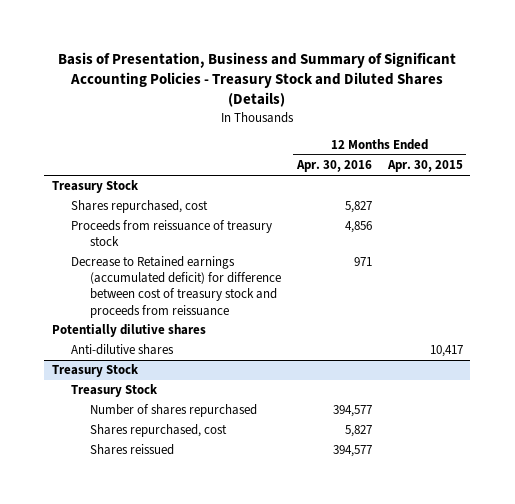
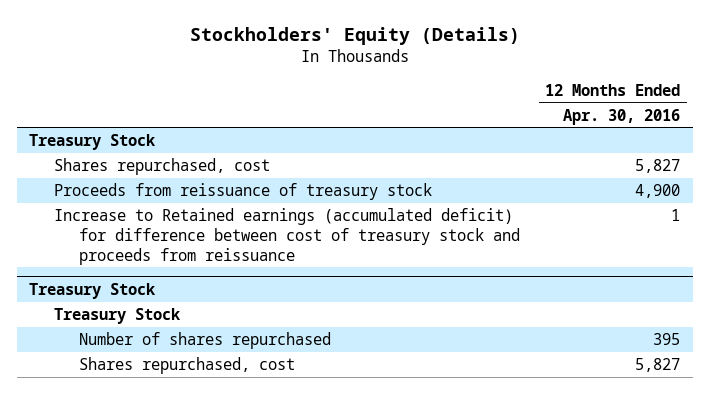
[58,52,457,108] Basis of Presentation, Business and Summary of Significant Accounting Policies - Treasury Stock and Diluted Shares (Details) -> [189,26,520,45] Stockholders' Equity (Details)
[386,160,463,173] Apr. 30, 2015 -> none
[52,324,207,338] Potentially dilutive shares -> none
[71,344,175,356] Anti-dilutive shares -> none
[344,221,372,234] 4,856 -> [635,184,681,199] 4,900
[71,256,282,318] Decrease to Retained earnings (accumulated deficit) for difference between cost of treasury stock and proceeds from reissuance -> [54,208,521,265] Increase to Retained earnings (accumulated deficit) for difference between cost of treasury stock and proceeds from reissuance
[353,257,372,267] 971 -> [671,209,681,222] 1
[332,405,372,418] 394,577 -> [653,333,681,346] 395
[90,444,175,456] Shares reissued -> none

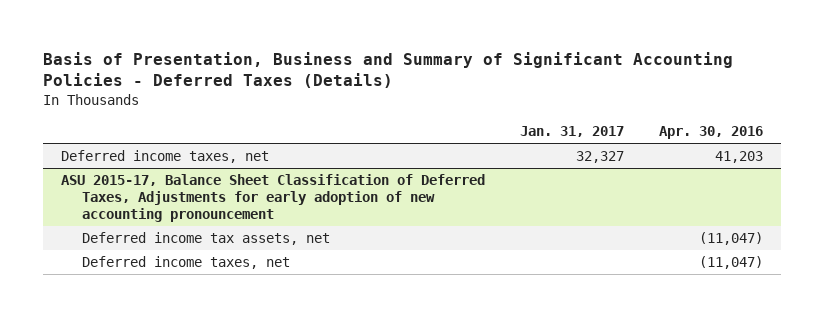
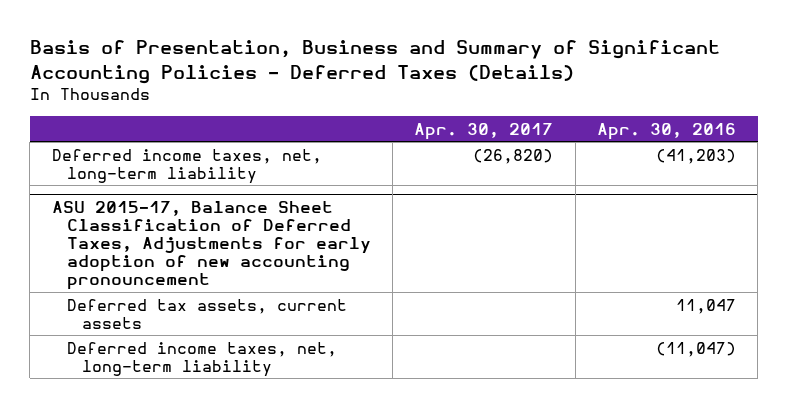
[519,126,624,138] Jan. 31, 2017 -> none
none -> [414,122,554,140] Apr. 30, 2017
[60,150,269,164] Deferred income taxes, net -> [51,148,322,184] Deferred income taxes, net, long-term liability
[715,151,764,164] 41,203 -> [656,148,737,164] (41,203)
[82,232,331,246] Deferred income tax assets, net -> [66,298,347,329] Deferred tax assets, current assets
[699,232,764,246] (11,047) -> [676,298,737,314] 11,047
[82,256,291,270] Deferred income taxes, net -> [66,341,337,377] Deferred income taxes, net, long-term liability

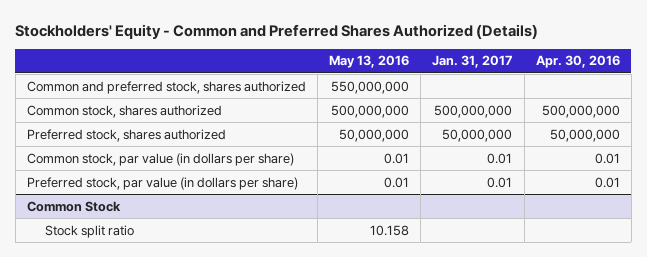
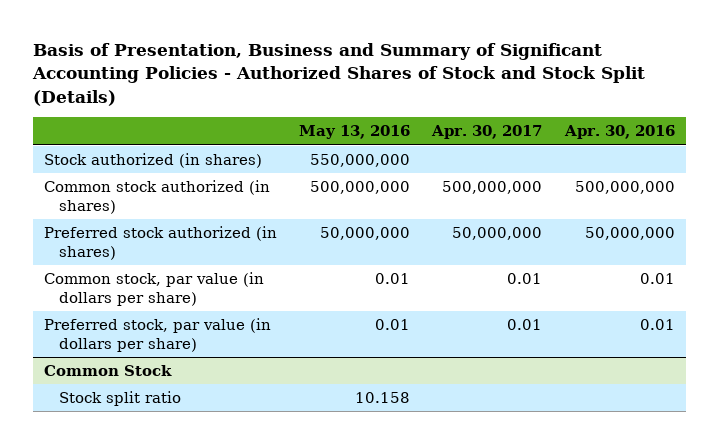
[15,23,539,39] Stockholders' Equity - Common and Preferred Shares Authorized (Details) -> [32,43,646,106] Basis of Presentation, Business and Summary of Significant Accounting Policies - Authorized Shares of Stock and Stock Split (Details)
[432,55,513,69] Jan. 31, 2017 -> none
none -> [431,125,543,140] Apr. 30, 2017
[26,80,306,94] Common and preferred stock, shares authorized -> [44,153,263,169] Stock authorized (in shares)
[26,104,222,118] Common stock, shares authorized -> [44,180,271,215] Common stock authorized (in shares)
[26,128,226,142] Preferred stock, shares authorized -> [44,226,278,261] Preferred stock authorized (in shares)

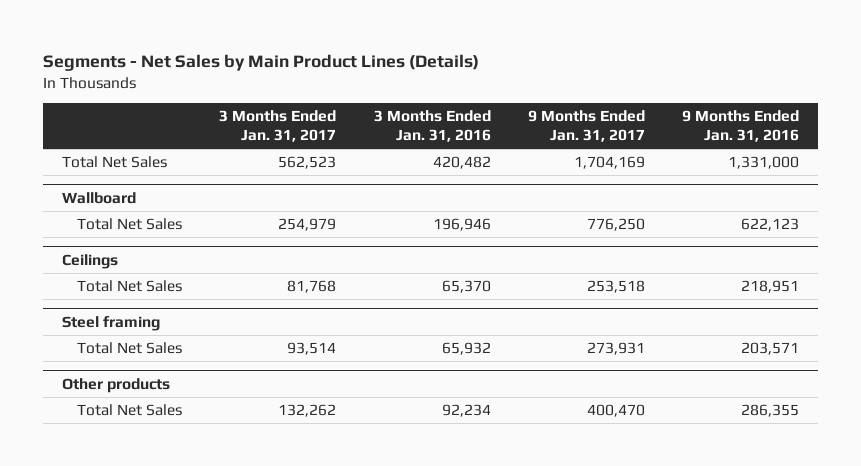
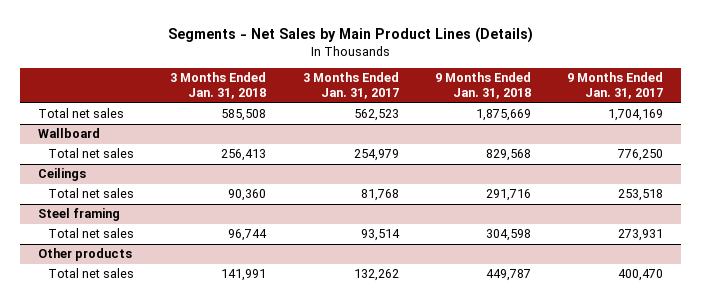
[373,110,491,143] 3 Months Ended Jan. 31, 2016 -> none
[682,110,800,143] 9 Months Ended Jan. 31, 2016 -> none
none -> [170,72,267,100] 3 Months Ended Jan. 31, 2018
none -> [434,72,531,100] 9 Months Ended Jan. 31, 2018
[61,156,167,169] Total Net Sales -> [38,108,125,119] Total net sales
[76,218,182,231] Total Net Sales -> [48,148,135,159] Total net sales
[76,280,182,293] Total Net Sales -> [48,188,135,199] Total net sales
[76,342,182,355] Total Net Sales -> [48,228,135,239] Total net sales
[76,404,182,417] Total Net Sales -> [48,268,135,279] Total net sales

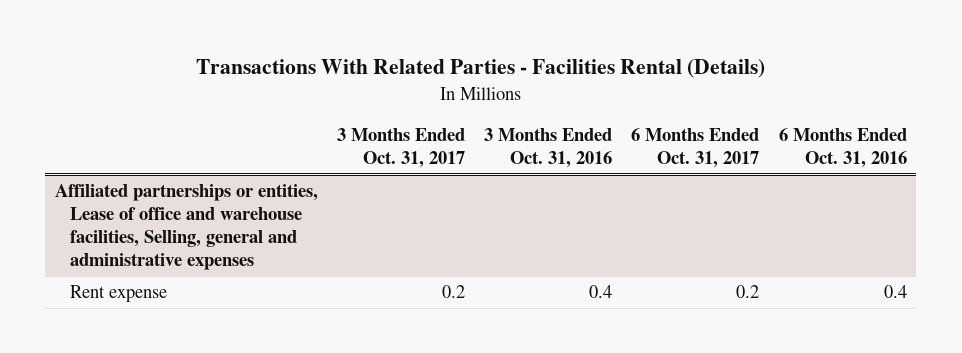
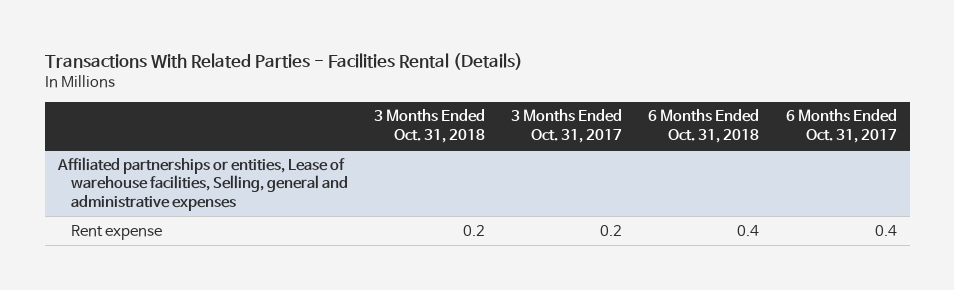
[484,127,613,168] 3 Months Ended Oct. 31, 2016 -> none
[778,127,907,168] 6 Months Ended Oct. 31, 2016 -> none
none -> [374,109,486,143] 3 Months Ended Oct. 31, 2018
none -> [648,109,760,143] 6 Months Ended Oct. 31, 2018
[54,184,318,271] Affiliated partnerships or entities, Lease of office and warehouse facilities, Selling, general and administrative expenses -> [56,156,348,211] Affiliated partnerships or entities, Lease of warehouse facilities, Selling, general and administrative expenses
[736,285,760,299] 0.2 -> [874,224,897,236] 0.4

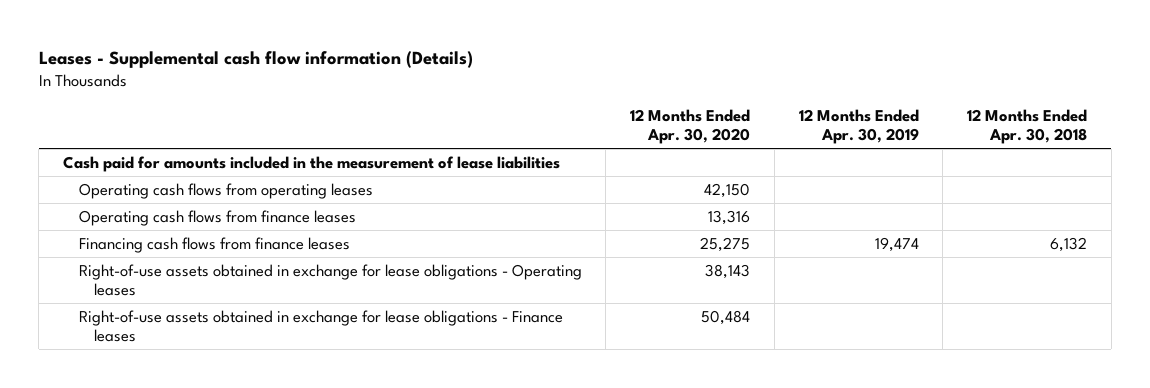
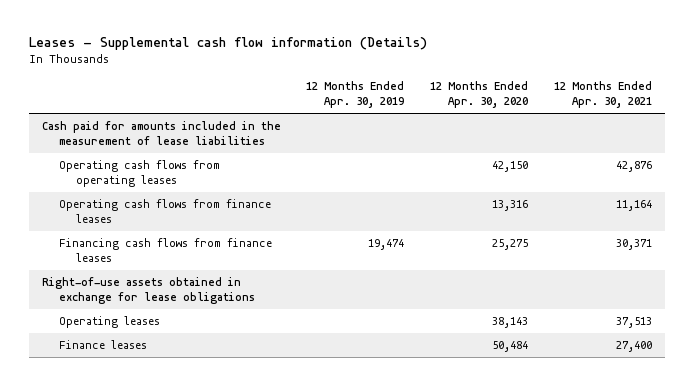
[966,109,1087,145] 12 Months Ended Apr. 30, 2018 -> none
none -> [554,81,653,109] 12 Months Ended Apr. 30, 2021
none -> [41,276,255,304] Right-of-use assets obtained in exchange for lease obligations
[78,264,582,296] Right-of-use assets obtained in exchange for lease obligations - Operating leases -> [58,315,160,328] Operating leases
[78,310,563,342] Right-of-use assets obtained in exchange for lease obligations - Finance leases -> [58,339,147,349] Finance leases

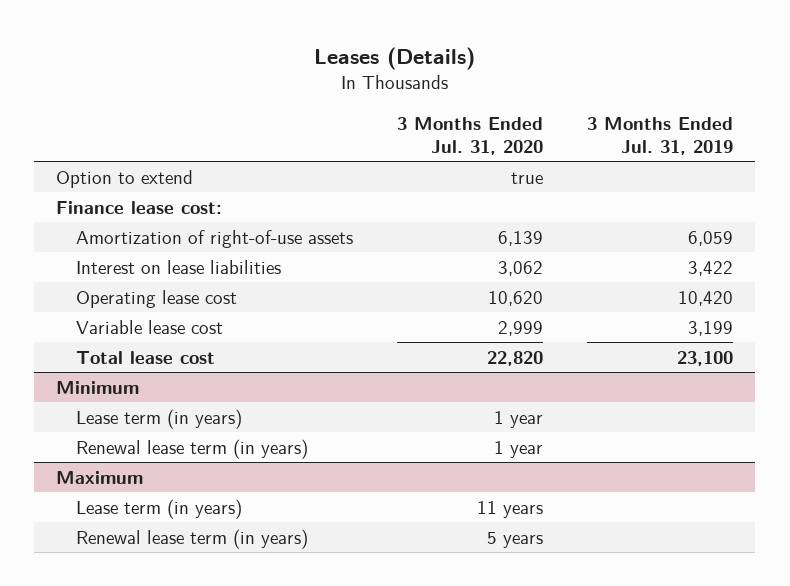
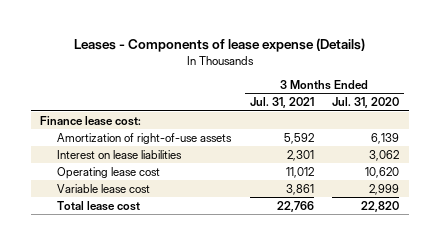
[313,46,475,70] Leases (Details) -> [73,37,365,52] Leases - Components of lease expense (Details)
[587,117,734,155] 3 Months Ended Jul. 31, 2019 -> none
none -> [249,97,314,109] Jul. 31, 2021
[56,169,194,188] Option to extend -> none
[56,380,140,394] Minimum -> none
[76,408,243,429] Lease term (in years) -> none
[76,438,309,459] Renewal lease term (in years) -> none
[56,470,144,484] Maximum -> none
[76,498,243,519] Lease term (in years) -> none
[76,528,309,549] Renewal lease term (in years) -> none

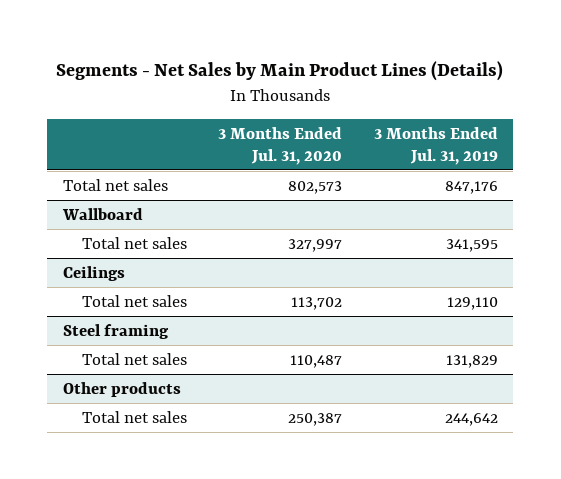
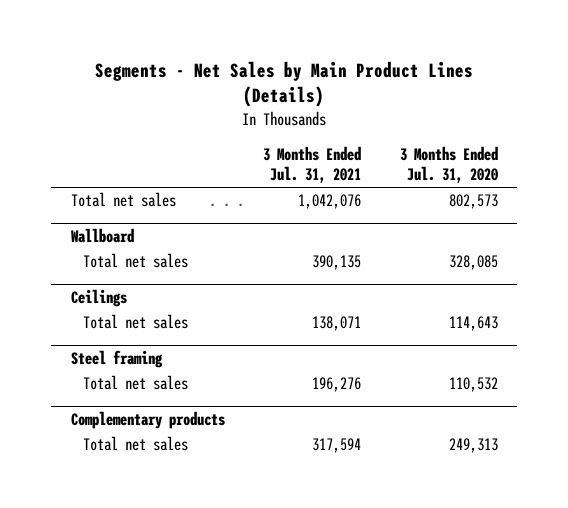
[373,126,498,165] 3 Months Ended Jul. 31, 2019 -> none
none -> [263,145,362,184] 3 Months Ended Jul. 31, 2021
[288,238,343,252] 327,997 -> [448,255,498,271] 328,085
[291,296,343,310] 113,702 -> [448,316,498,332] 114,643
[290,354,343,368] 110,487 -> [448,377,498,393] 110,532
[62,381,181,397] Other products -> [70,410,225,429] Complementary products
[288,412,343,426] 250,387 -> [448,438,498,454] 249,313

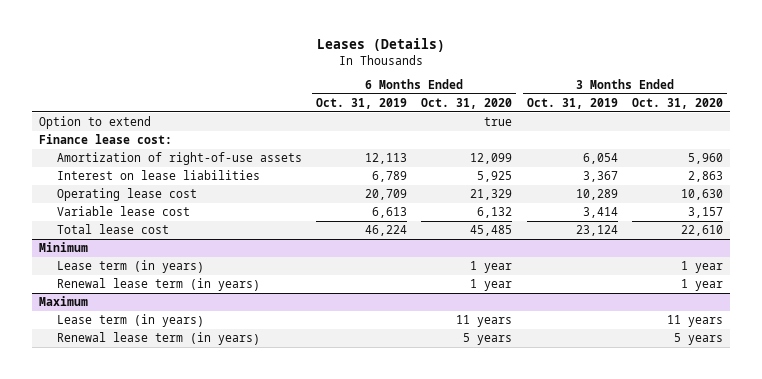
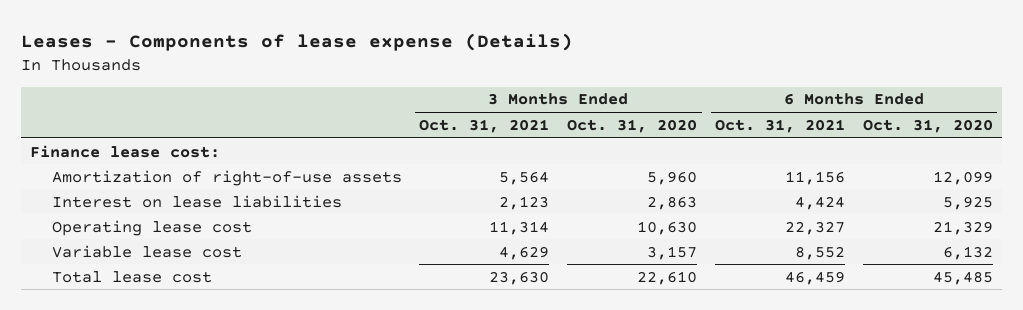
[317,38,446,53] Leases (Details) -> [21,33,574,52] Leases - Components of lease expense (Details)
[315,97,407,109] Oct. 31, 2019 -> none
[526,97,618,109] Oct. 31, 2019 -> none
none -> [419,118,550,133] Oct. 31, 2021
none -> [715,118,846,133] Oct. 31, 2021
[39,116,152,130] Option to extend -> none
[39,242,89,253] Minimum -> none
[56,260,204,274] Lease term (in years) -> none
[56,278,260,292] Renewal lease term (in years) -> none
[39,296,89,307] Maximum -> none
[56,314,204,328] Lease term (in years) -> none
[56,332,260,346] Renewal lease term (in years) -> none

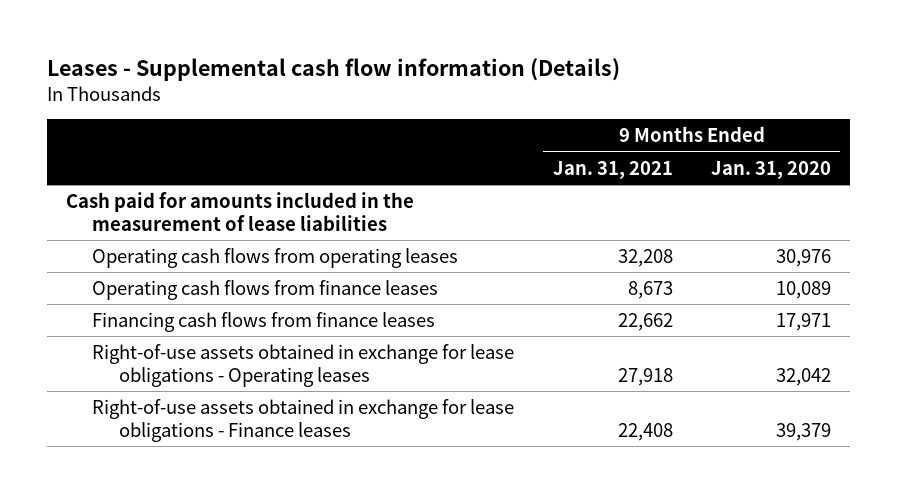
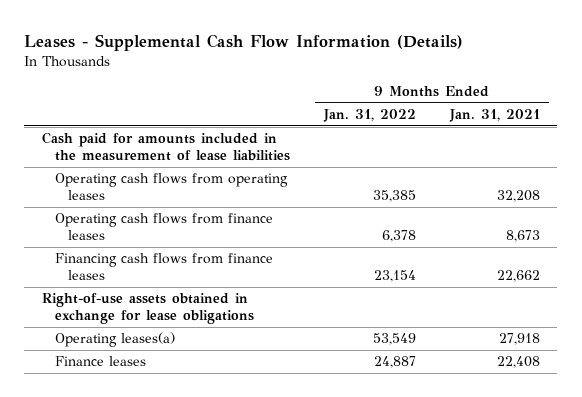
[47,57,621,81] Leases - Supplemental cash flow information (Details) -> [24,33,464,51] Leases - Supplemental Cash Flow Information (Details)
[710,160,831,179] Jan. 31, 2020 -> none
none -> [322,109,416,123] Jan. 31, 2022
none -> [41,293,254,325] Right-of-use assets obtained in exchange for lease obligations
[92,343,515,387] Right-of-use assets obtained in exchange for lease obligations - Operating leases -> [54,332,175,348] Operating leases(a)
[92,398,515,442] Right-of-use assets obtained in exchange for lease obligations - Finance leases -> [54,356,146,367] Finance leases

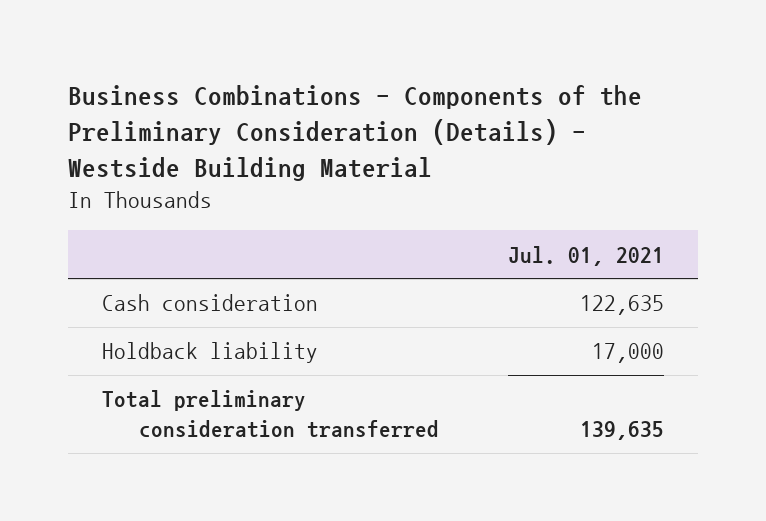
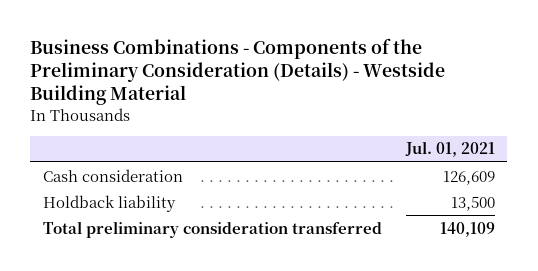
[579,295,664,316] 122,635 -> [443,170,496,185] 126,609
[591,343,664,364] 17,000 -> [451,195,496,211] 13,500
[579,421,664,441] 139,635 -> [440,221,496,237] 140,109

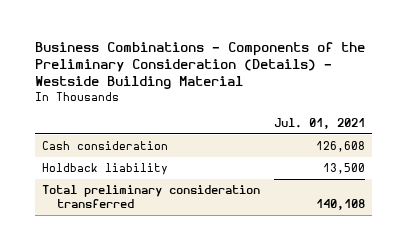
[443,170,496,185] 126,609 -> [315,141,365,153] 126,608
[440,221,496,237] 140,109 -> [315,199,365,211] 140,108

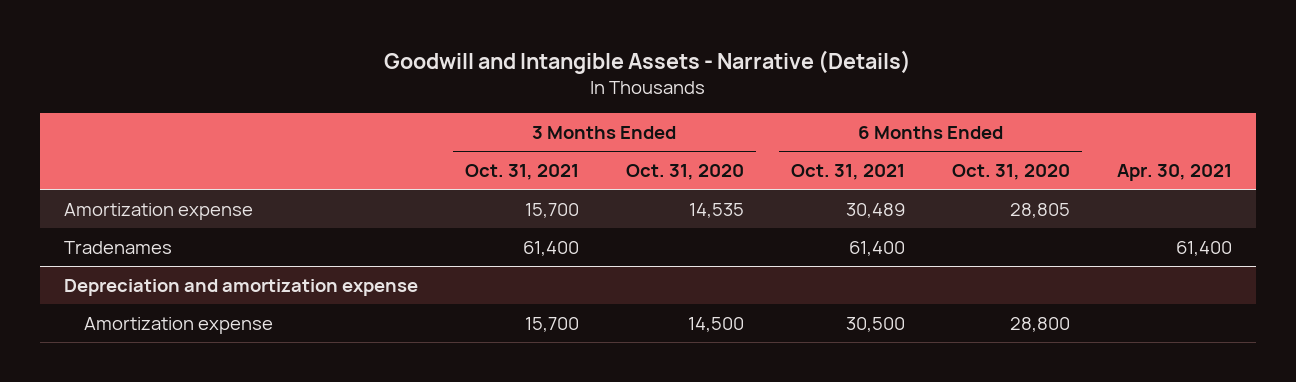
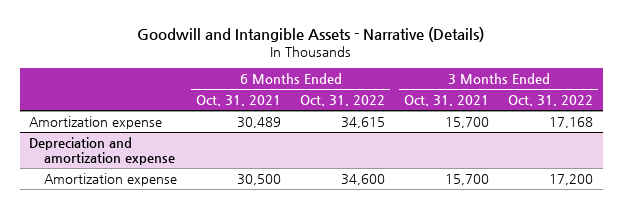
[625,164,744,181] Oct. 31, 2020 -> none
[952,164,1071,181] Oct. 31, 2020 -> none
[1117,164,1233,182] Apr. 30, 2021 -> none
none -> [300,95,386,107] Oct. 31, 2022
none -> [508,95,594,107] Oct. 31, 2022
[63,240,172,254] Tradenames -> none

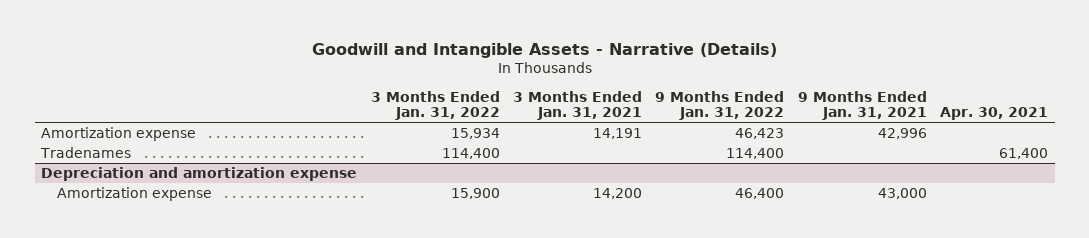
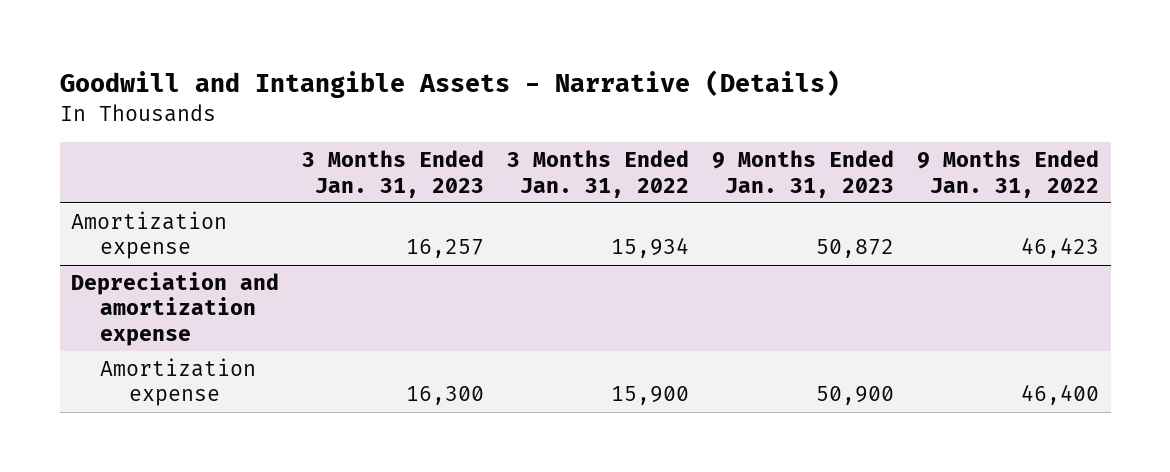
[513,90,643,120] 3 Months Ended Jan. 31, 2021 -> none
[797,90,927,120] 9 Months Ended Jan. 31, 2021 -> none
[940,106,1049,120] Apr. 30, 2021 -> none
none -> [302,150,485,198] 3 Months Ended Jan. 31, 2023
none -> [712,150,895,198] 9 Months Ended Jan. 31, 2023
[40,147,132,159] Tradenames -> none

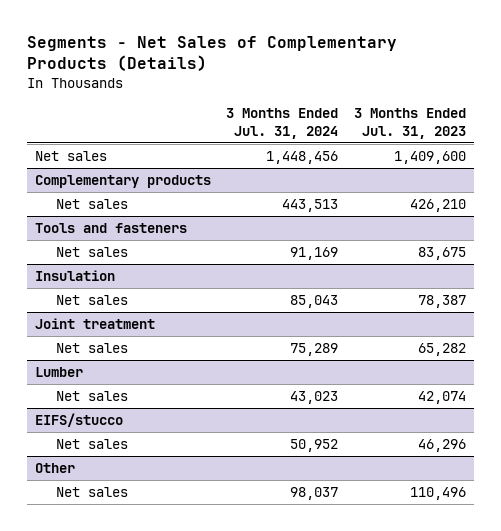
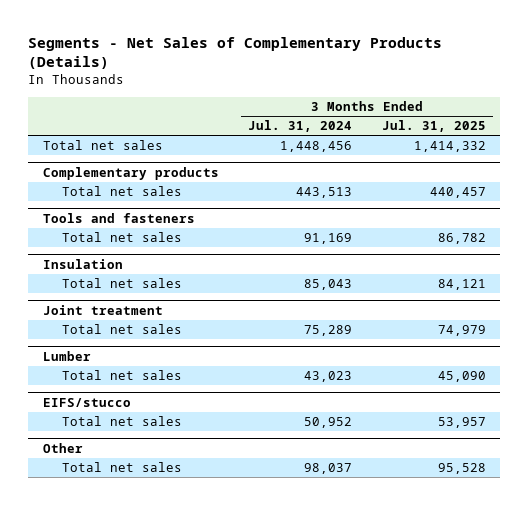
[354,108,467,139] 3 Months Ended Jul. 31, 2023 -> none
none -> [381,120,486,133] Jul. 31, 2025
[34,150,107,161] Net sales -> [42,140,163,151] Total net sales
[55,198,128,209] Net sales -> [62,186,183,197] Total net sales
[55,246,128,257] Net sales -> [62,232,183,243] Total net sales
[55,294,128,305] Net sales -> [62,278,183,289] Total net sales
[55,342,128,353] Net sales -> [62,324,183,335] Total net sales
[55,390,128,401] Net sales -> [62,370,183,381] Total net sales
[55,438,128,449] Net sales -> [62,416,183,427] Total net sales
[55,486,128,497] Net sales -> [62,462,183,473] Total net sales

